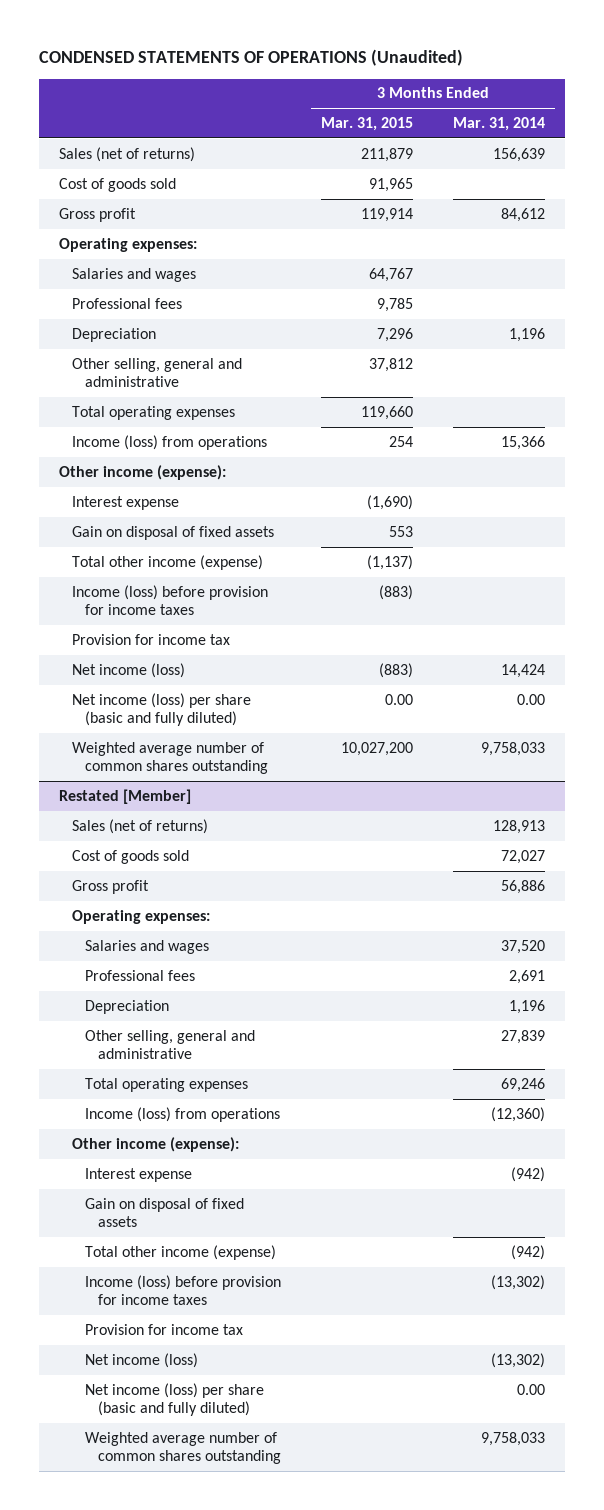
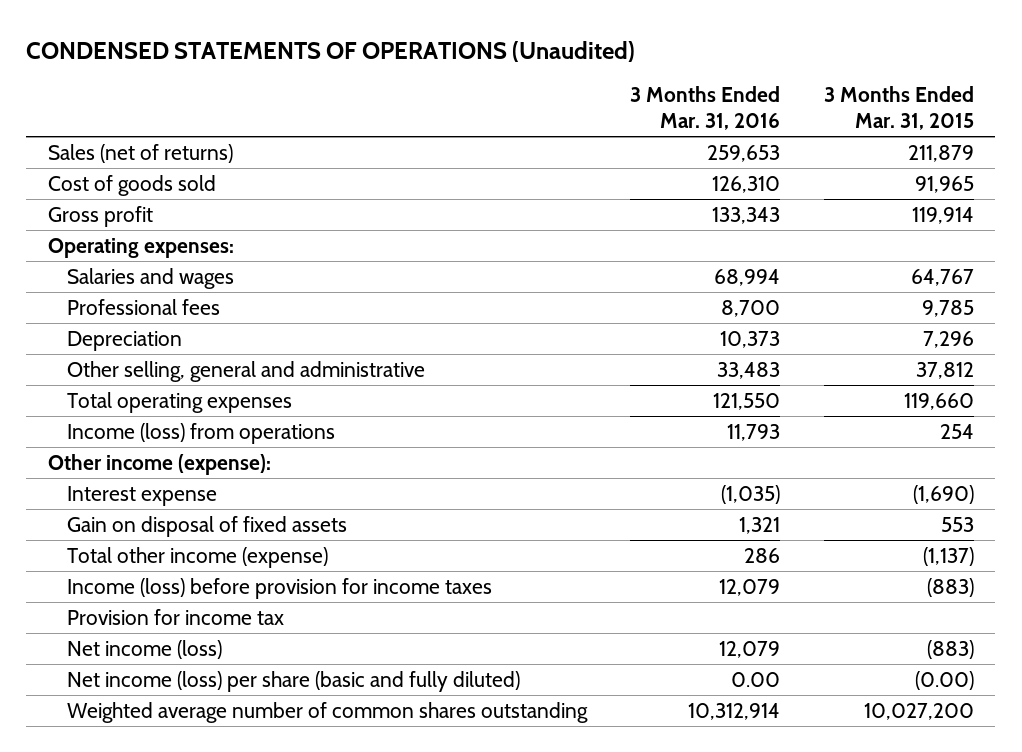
[452,116,545,131] Mar. 31, 2014 -> none
none -> [630,86,781,130] 3 Months Ended Mar. 31, 2016
[385,693,414,705] 0.00 -> [914,670,974,690] (0.00)
[58,788,191,804] Restated [Member] -> none
[71,818,208,834] Sales (net of returns) -> none
[71,849,189,864] Cost of goods sold -> none
[71,879,149,894] Gross profit -> none
[71,909,210,924] Operating expenses: -> none
[85,939,210,954] Salaries and wages -> none
[85,969,196,981] Professional fees -> none
[85,999,170,1014] Depreciation -> none
[85,1029,256,1059] Other selling, general and administrative -> none
[85,1077,249,1092] Total operating expenses -> none
[85,1106,281,1122] Income (loss) from operations -> none
[71,1136,239,1152] Other income (expense): -> none
[85,1167,193,1182] Interest expense -> none
[85,1197,245,1227] Gain on disposal of fixed assets -> none
[85,1244,277,1260] Total other income (expense) -> none
[85,1274,282,1305] Income (loss) before provision for income taxes -> none
[85,1323,244,1335] Provision for income tax -> none
[85,1352,199,1368] Net income (loss) -> none
[85,1382,265,1416] Net income (loss) per share (basic and fully diluted) -> none
[85,1431,282,1464] Weighted average number of common shares outstanding -> none

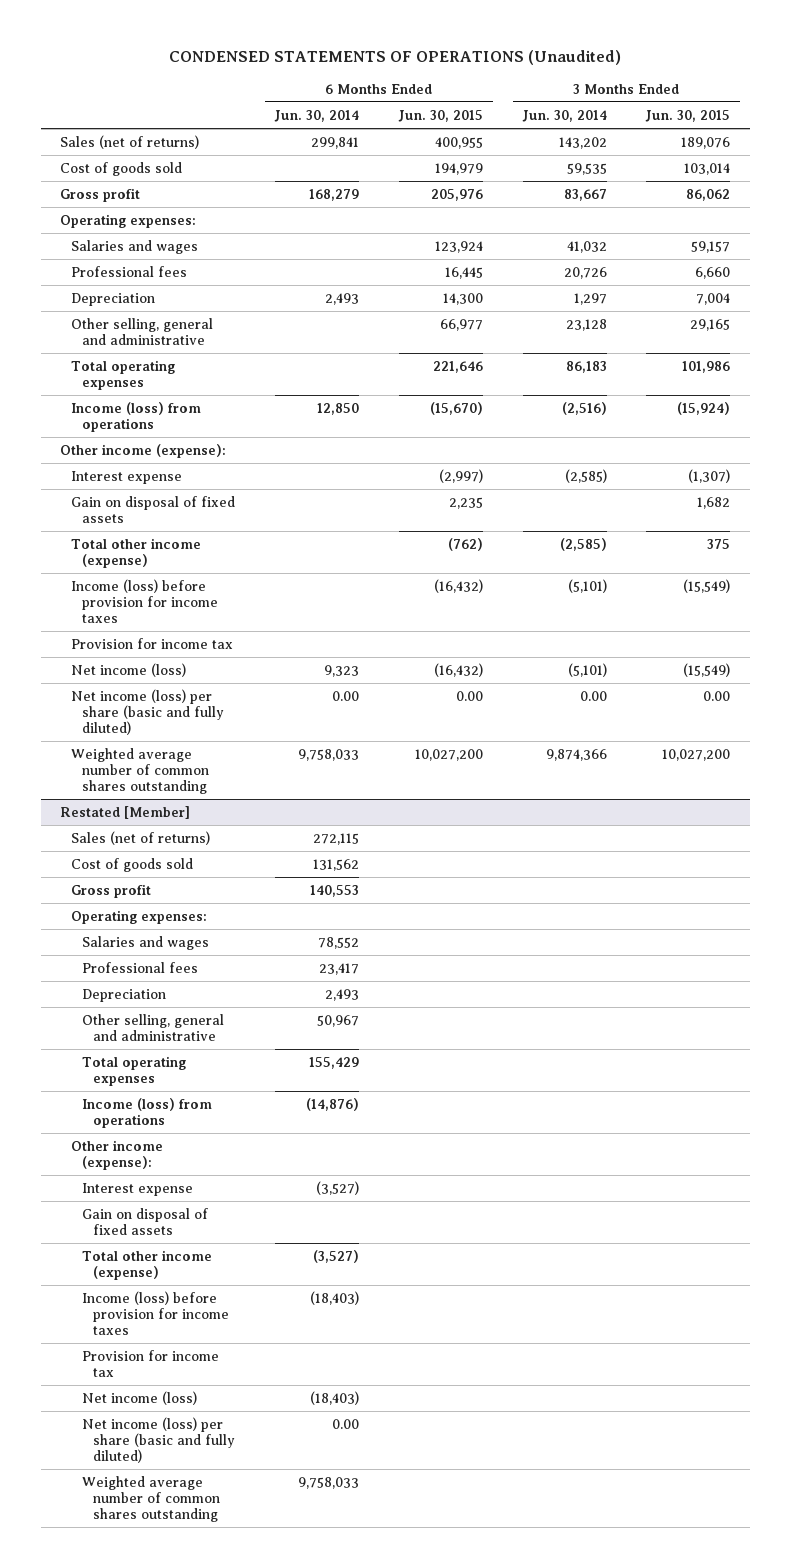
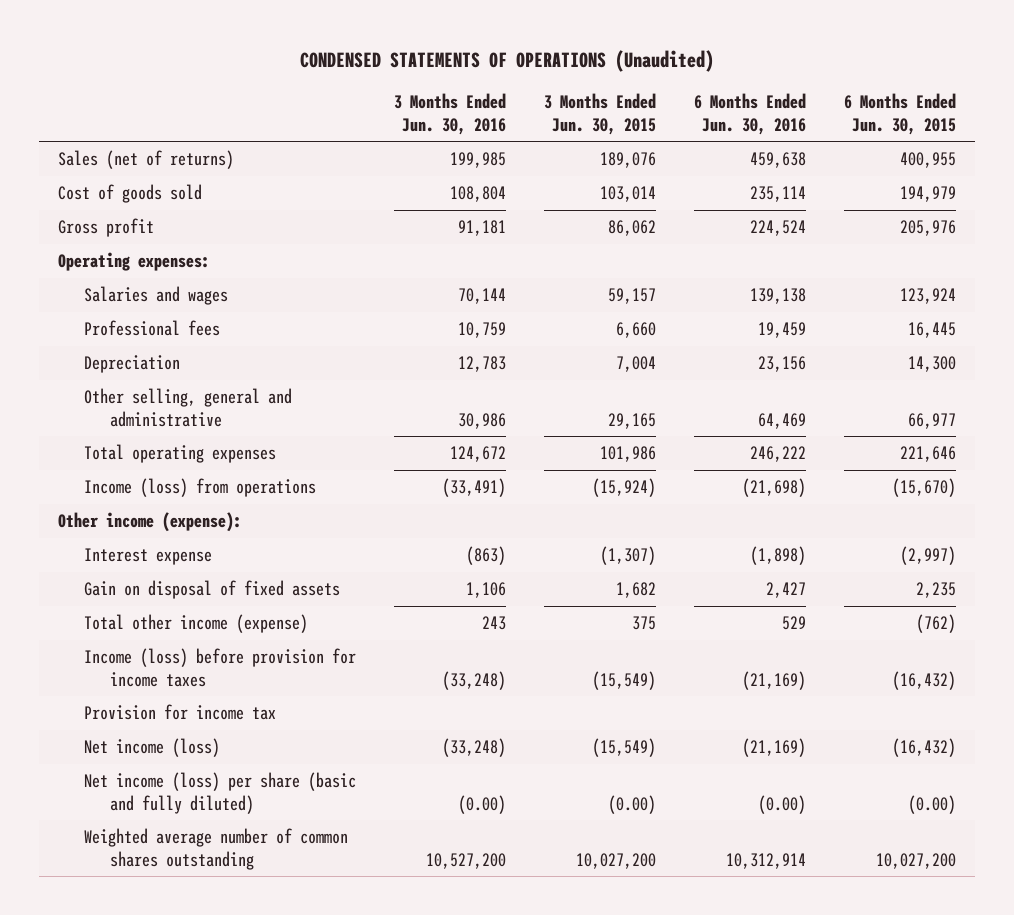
[274,109,360,122] Jun. 30, 2014 -> none
[521,109,607,122] Jun. 30, 2014 -> none
none -> [394,93,507,135] 3 Months Ended Jun. 30, 2016
none -> [694,93,807,135] 6 Months Ended Jun. 30, 2016
[455,690,483,701] 0.00 -> [908,794,957,814] (0.00)
[703,690,731,701] 0.00 -> [608,794,657,814] (0.00)
[60,805,191,819] Restated [Member] -> none
[71,830,211,845] Sales (net of returns) -> none
[71,857,194,872] Cost of goods sold -> none
[71,883,152,898] Gross profit -> none
[71,909,208,924] Operating expenses: -> none
[82,935,210,950] Salaries and wages -> none
[82,961,199,973] Professional fees -> none
[82,988,167,1002] Depreciation -> none
[82,1013,225,1041] Other selling, general and administrative -> none
[82,1055,187,1086] Total operating expenses -> none
[82,1097,213,1128] Income (loss) from operations -> none
[71,1139,164,1170] Other income (expense): -> none
[82,1182,194,1196] Interest expense -> none
[82,1207,209,1235] Gain on disposal of fixed assets -> none
[82,1249,213,1280] Total other income (expense) -> none
[82,1290,230,1335] Income (loss) before provision for income taxes -> none
[82,1349,220,1377] Provision for income tax -> none
[82,1390,198,1405] Net income (loss) -> none
[82,1416,236,1463] Net income (loss) per share (basic and fully diluted) -> none
[82,1475,221,1522] Weighted average number of common shares outstanding -> none

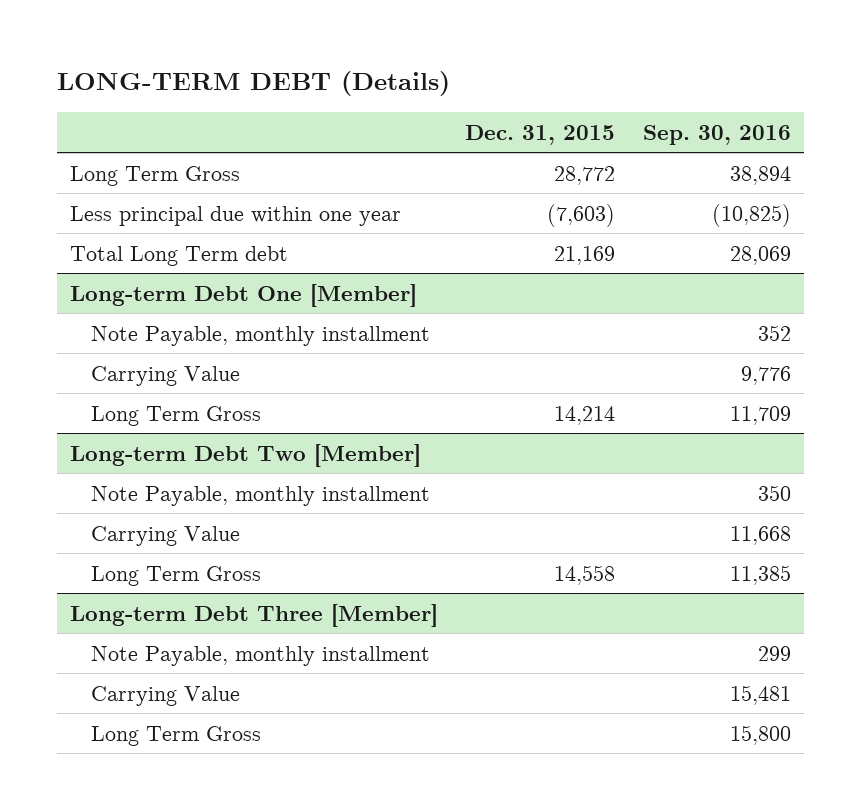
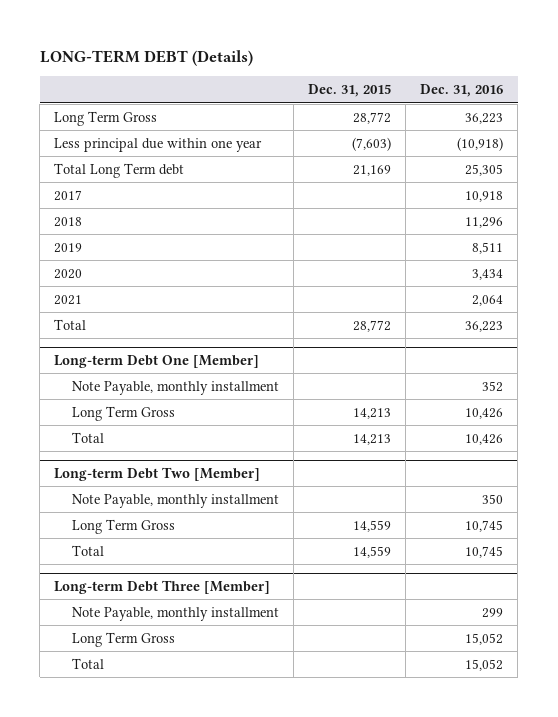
[642,124,791,145] Sep. 30, 2016 -> none
none -> [420,84,504,98] Dec. 31, 2016
none -> [54,189,83,201] 2017
none -> [54,216,83,227] 2018
none -> [54,242,83,253] 2019
none -> [54,268,83,279] 2020
none -> [54,294,83,305] 2021
none -> [54,318,87,330] Total
[91,365,241,386] Carrying Value -> none
[554,405,616,425] 14,214 -> [353,407,392,419] 14,213
none -> [72,431,105,443] Total
[91,525,241,546] Carrying Value -> none
[554,564,616,585] 14,558 -> [353,519,392,532] 14,559
none -> [72,544,105,556] Total
[91,685,241,706] Carrying Value -> none
none -> [72,657,105,669] Total

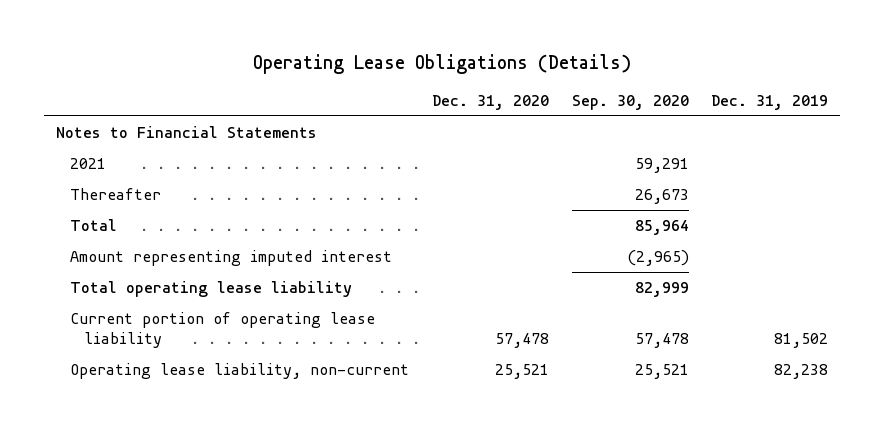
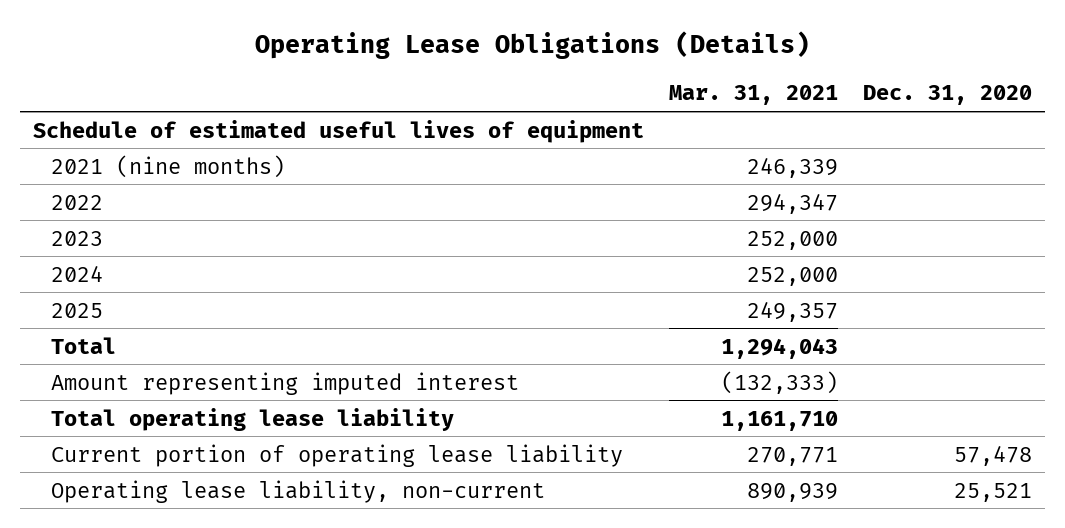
[571,95,689,111] Sep. 30, 2020 -> none
[711,95,829,111] Dec. 31, 2019 -> none
none -> [669,85,839,106] Mar. 31, 2021
[69,187,161,200] Thereafter -> none
[55,125,317,138] Notes to Financial Statements -> [32,119,644,143] Schedule of estimated useful lives of equipment
[69,157,106,169] 2021 -> [51,154,286,178] 2021 (nine months)
none -> [51,194,104,210] 2022
none -> [51,230,104,246] 2023
none -> [51,265,104,282] 2024
none -> [51,302,104,318] 2025

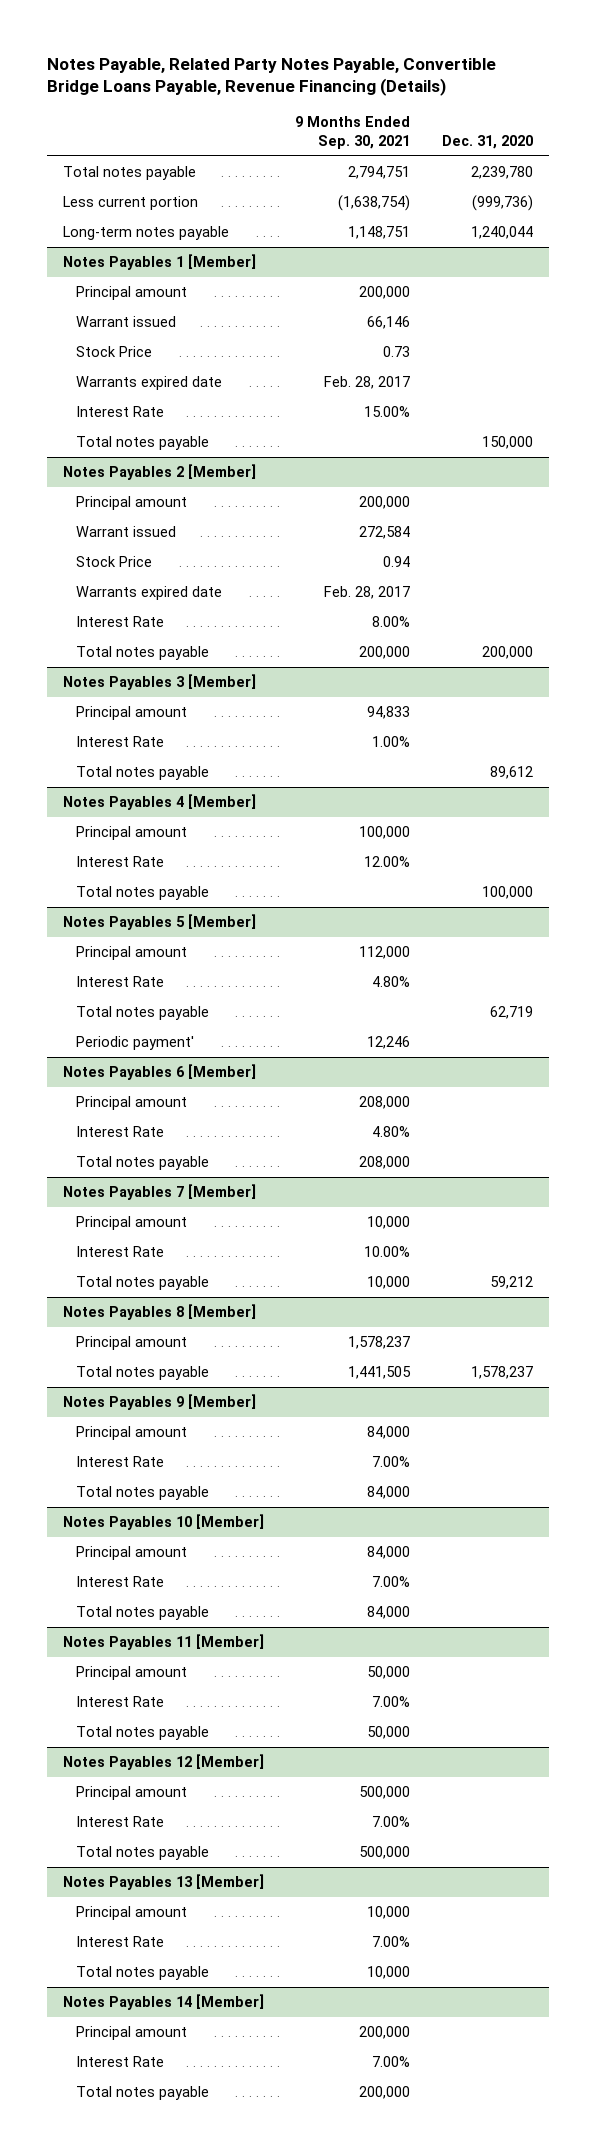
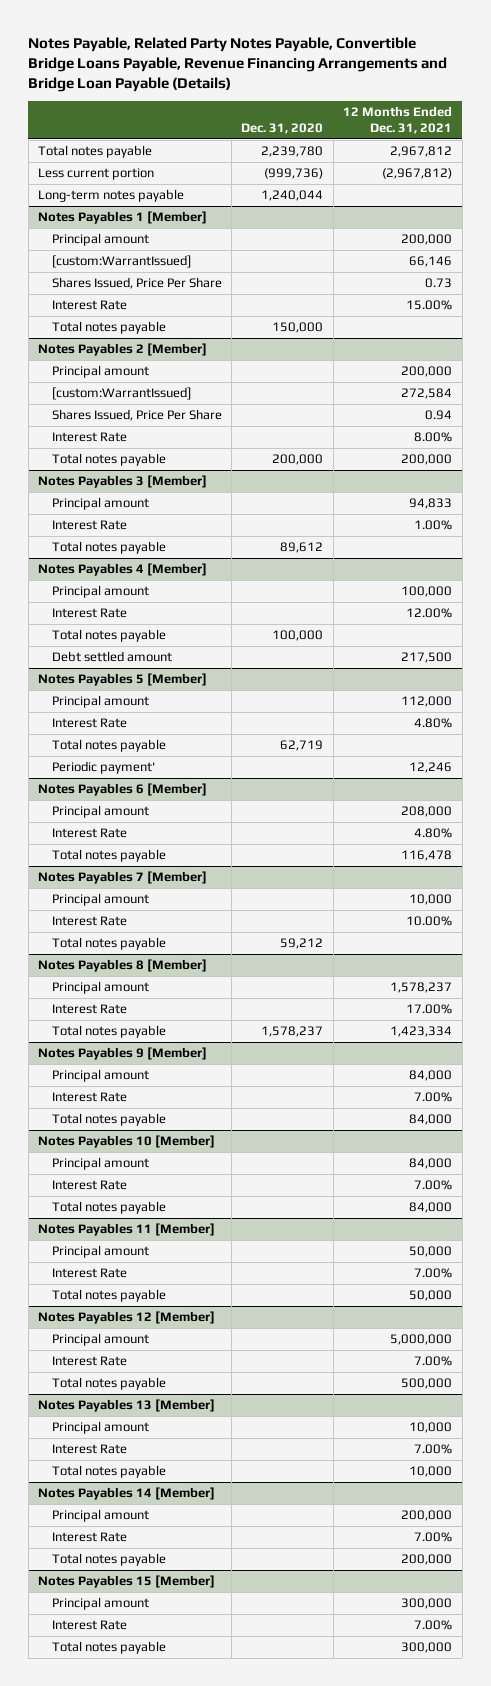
[46,57,496,97] Notes Payable, Related Party Notes Payable, Convertible Bridge Loans Payable, Revenue Financing (Details) -> [28,37,448,93] Notes Payable, Related Party Notes Payable, Convertible Bridge Loans Payable, Revenue Financing Arrangements and Bridge Loan Payable (Details)
[295,116,411,150] 9 Months Ended Sep. 30, 2021 -> none
none -> [343,106,453,134] 12 Months Ended Dec. 31, 2021
[75,376,222,391] Warrants expired date -> none
[75,316,176,328] Warrant issued -> [51,255,191,269] [custom:WarrantIssued]
[75,346,152,358] Stock Price -> [51,277,222,290] Shares Issued, Price Per Share
[75,586,222,601] Warrants expired date -> none
[75,526,176,538] Warrant issued -> [51,387,191,401] [custom:WarrantIssued]
[75,556,152,568] Stock Price -> [51,409,222,422] Shares Issued, Price Per Share
none -> [51,651,172,663] Debt settled amount
none -> [51,1004,127,1015] Interest Rate
none -> [38,1575,216,1589] Notes Payables 15 [Member]
none -> [51,1597,149,1611] Principal amount
none -> [51,1620,127,1631] Interest Rate
none -> [51,1641,166,1655] Total notes payable

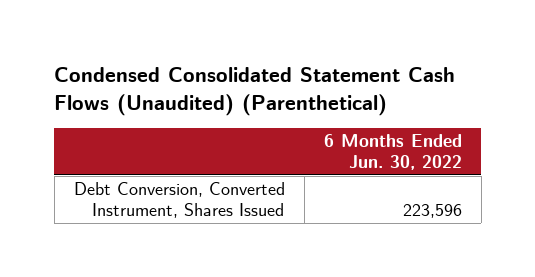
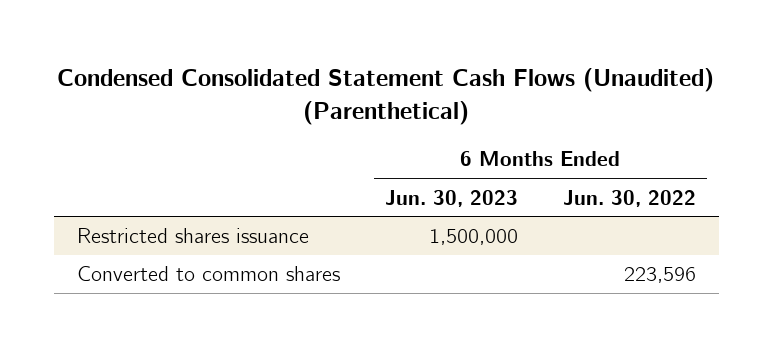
none -> [384,189,518,207] Jun. 30, 2023
none -> [76,228,309,244] Restricted shares issuance
[73,182,285,219] Debt Conversion, Converted Instrument, Shares Issued -> [76,266,340,282] Converted to common shares

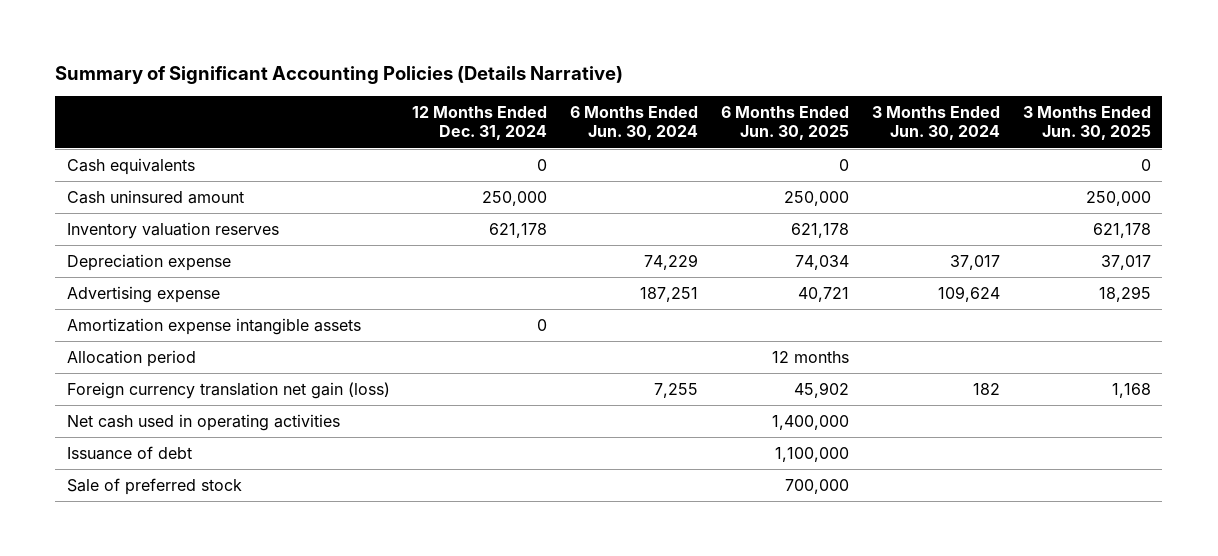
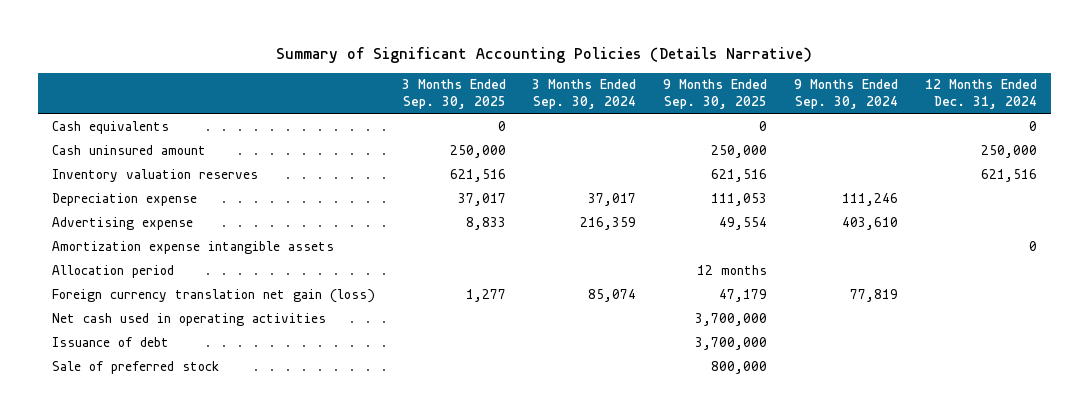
[570,106,699,141] 6 Months Ended Jun. 30, 2024 -> none
[721,106,850,141] 6 Months Ended Jun. 30, 2025 -> none
[872,106,1001,141] 3 Months Ended Jun. 30, 2024 -> none
[1023,106,1152,141] 3 Months Ended Jun. 30, 2025 -> none
none -> [401,79,506,109] 3 Months Ended Sep. 30, 2025
none -> [532,79,637,109] 3 Months Ended Sep. 30, 2024
none -> [663,79,768,109] 9 Months Ended Sep. 30, 2025
none -> [794,79,899,109] 9 Months Ended Sep. 30, 2024
[489,222,548,238] 621,178 -> [981,168,1038,182] 621,516

